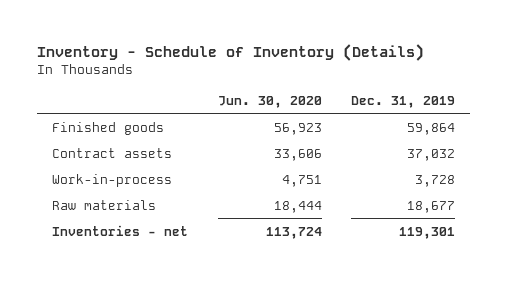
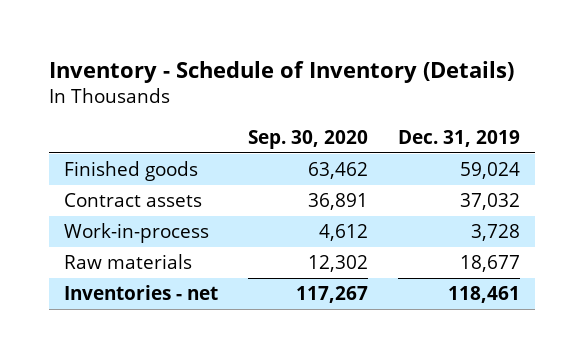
[217,95,322,108] Jun. 30, 2020 -> none
none -> [248,129,369,149] Sep. 30, 2020
[407,122,456,135] 59,864 -> [460,162,521,180] 59,024
[399,226,456,239] 119,301 -> [448,286,521,304] 118,461

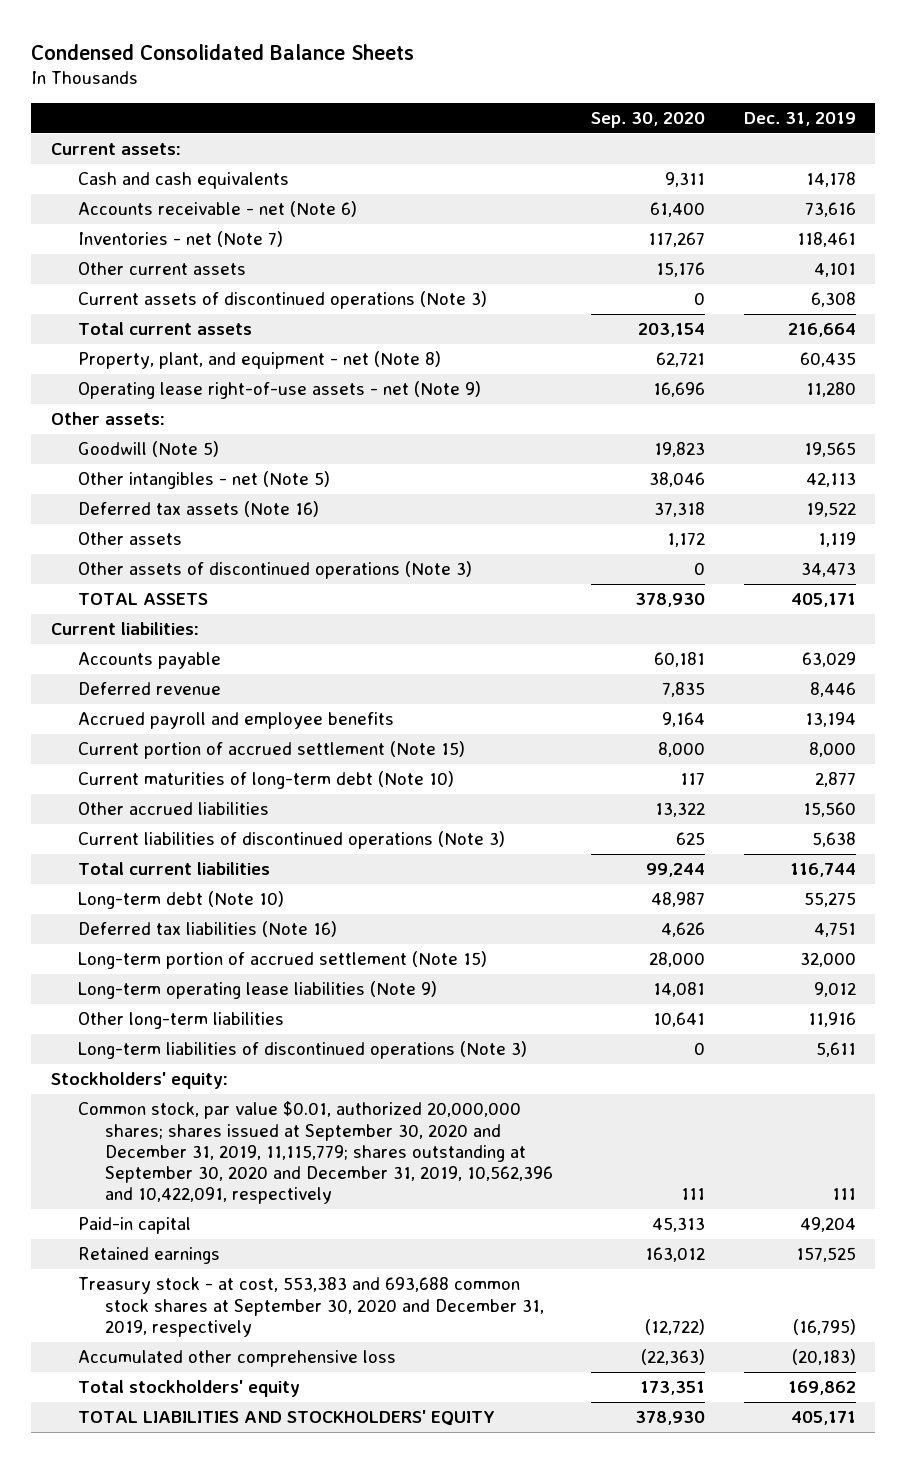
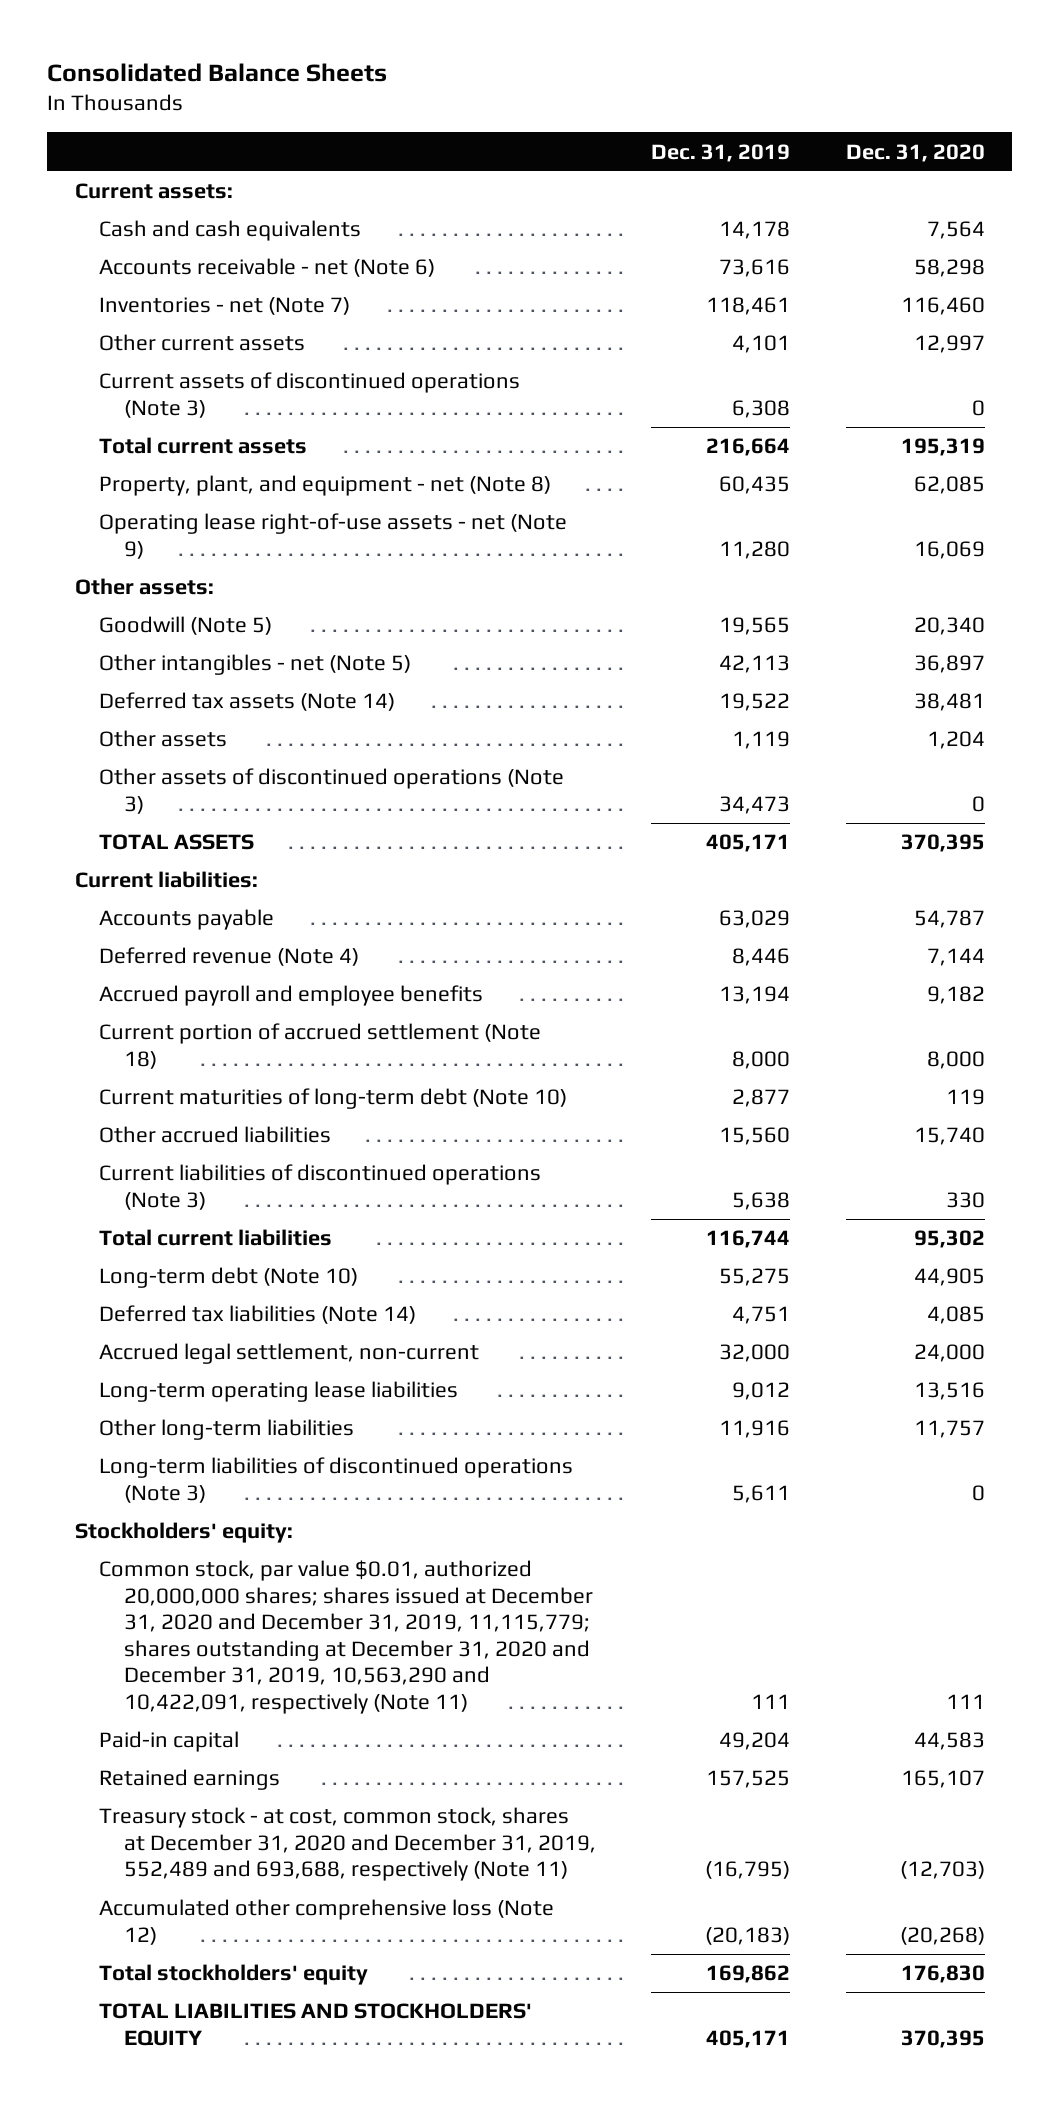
[31,43,415,60] Condensed Consolidated Balance Sheets -> [46,62,387,82] Consolidated Balance Sheets
[591,111,706,128] Sep. 30, 2020 -> none
none -> [845,143,985,162] Dec. 31, 2020
[77,501,319,518] Deferred tax assets (Note 16) -> [99,692,396,712] Deferred tax assets (Note 14)
[77,682,221,696] Deferred revenue -> [99,947,360,967] Deferred revenue (Note 4)
[77,741,465,760] Current portion of accrued settlement (Note 15) -> [99,1023,542,1069] Current portion of accrued settlement (Note 18)
[77,921,337,938] Deferred tax liabilities (Note 16) -> [99,1305,417,1325] Deferred tax liabilities (Note 14)
[77,951,487,970] Long-term portion of accrued settlement (Note 15) -> [99,1343,480,1365] Accrued legal settlement, non-current
[77,981,437,1000] Long-term operating lease liabilities (Note 9) -> [99,1381,459,1403] Long-term operating lease liabilities
[77,1101,553,1205] Common stock, par value $0.01, authorized 20,000,000 shares; shares issued at September 30, 2020 and December 31, 2019, 11,115,779; shares outstanding at September 30, 2020 and December 31, 2019, 10,562,396 and 10,422,091, respectively -> [99,1560,593,1714] Common stock, par value $0.01, authorized 20,000,000 shares; shares issued at December 31, 2020 and December 31, 2019, 11,115,779; shares outstanding at December 31, 2020 and December 31, 2019, 10,563,290 and 10,422,091, respectively (Note 11)
[77,1277,544,1337] Treasury stock - at cost, 553,383 and 693,688 common stock shares at September 30, 2020 and December 31, 2019, respectively -> [99,1807,596,1882] Treasury stock - at cost, common stock, shares at December 31, 2020 and December 31, 2019, 552,489 and 693,688, respectively (Note 11)
[77,1350,396,1368] Accumulated other comprehensive loss -> [99,1899,555,1945] Accumulated other comprehensive loss (Note 12)

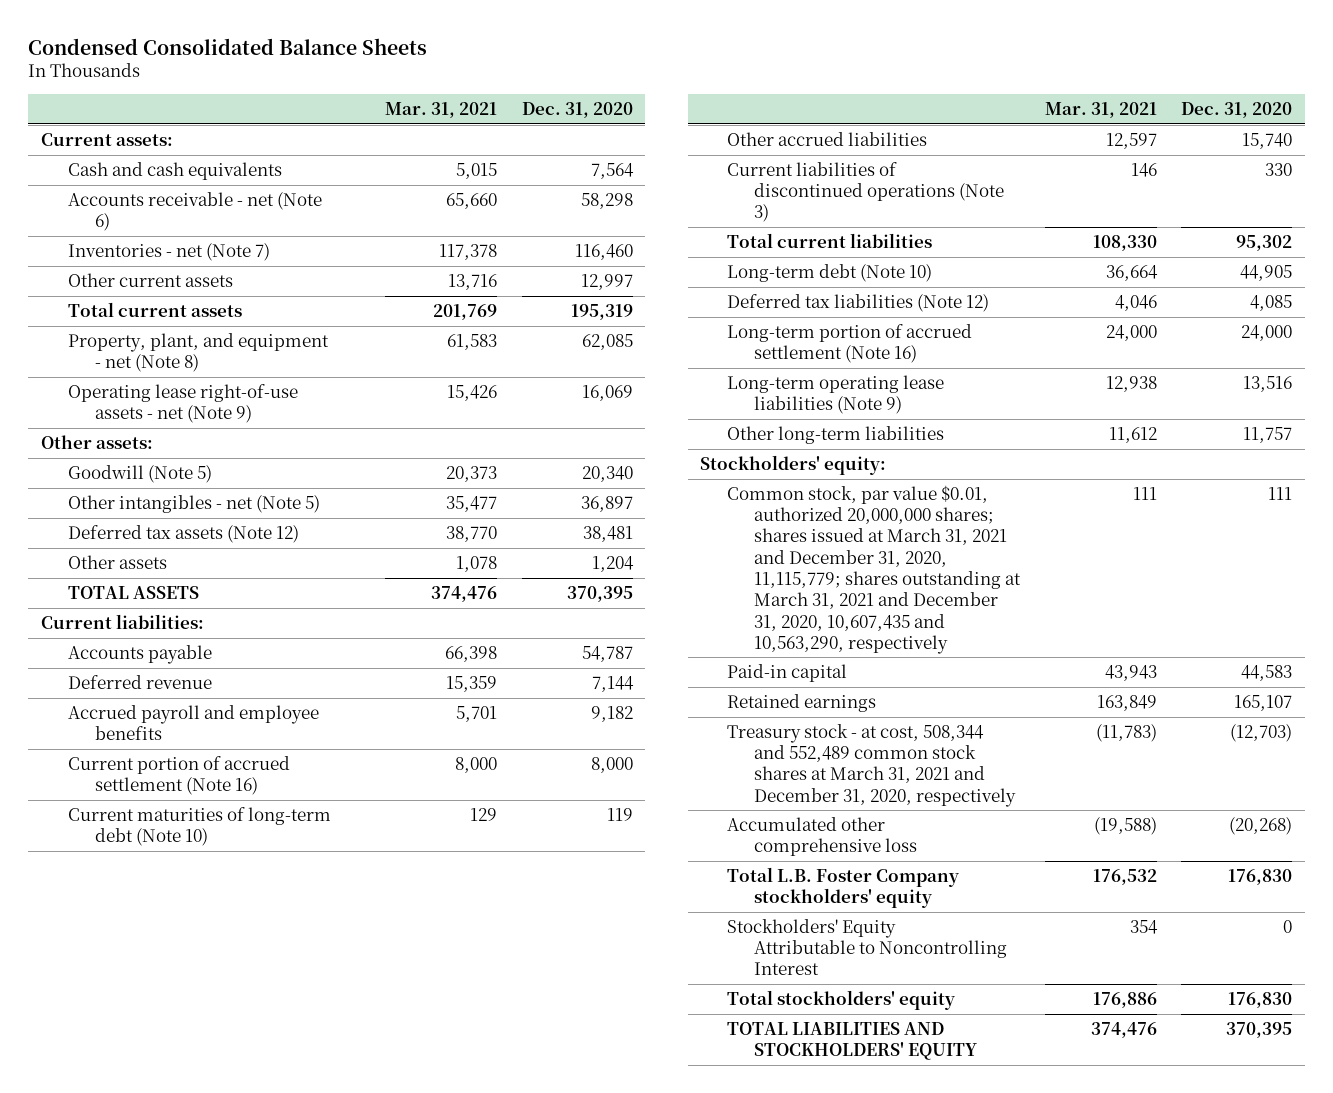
[46,62,387,82] Consolidated Balance Sheets -> [28,37,428,55] Condensed Consolidated Balance Sheets
[651,143,791,162] Dec. 31, 2019 -> none
none -> [385,102,498,119] Mar. 31, 2021
[99,372,521,418] Current assets of discontinued operations (Note 3) -> none
[99,692,396,712] Deferred tax assets (Note 14) -> [67,524,299,543] Deferred tax assets (Note 12)
[99,768,565,814] Other assets of discontinued operations (Note 3) -> none
[99,947,360,967] Deferred revenue (Note 4) -> [67,674,212,689] Deferred revenue
[99,1023,542,1069] Current portion of accrued settlement (Note 18) -> [67,755,290,796] Current portion of accrued settlement (Note 16)
[99,1305,417,1325] Deferred tax liabilities (Note 14) -> [726,293,989,312] Deferred tax liabilities (Note 12)
[99,1343,480,1365] Accrued legal settlement, non-current -> [726,323,972,364] Long-term portion of accrued settlement (Note 16)
[99,1381,459,1403] Long-term operating lease liabilities -> [726,374,944,415] Long-term operating lease liabilities (Note 9)
[99,1457,574,1503] Long-term liabilities of discontinued operations (Note 3) -> none
[99,1560,593,1714] Common stock, par value $0.01, authorized 20,000,000 shares; shares issued at December 31, 2020 and December 31, 2019, 11,115,779; shares outstanding at December 31, 2020 and December 31, 2019, 10,563,290 and 10,422,091, respectively (Note 11) -> [726,484,1021,654] Common stock, par value $0.01, authorized 20,000,000 shares; shares issued at March 31, 2021 and December 31, 2020, 11,115,779; shares outstanding at March 31, 2021 and December 31, 2020, 10,607,435 and 10,563,290, respectively
[99,1807,596,1882] Treasury stock - at cost, common stock, shares at December 31, 2020 and December 31, 2019, 552,489 and 693,688, respectively (Note 11) -> [726,723,1016,807] Treasury stock - at cost, 508,344 and 552,489 common stock shares at March 31, 2021 and December 31, 2020, respectively
[99,1899,555,1945] Accumulated other comprehensive loss (Note 12) -> [726,816,917,857] Accumulated other comprehensive loss
none -> [726,866,959,909] Total L.B. Foster Company stockholders' equity
none -> [726,918,1007,976] Stockholders' Equity Attributable to Noncontrolling Interest

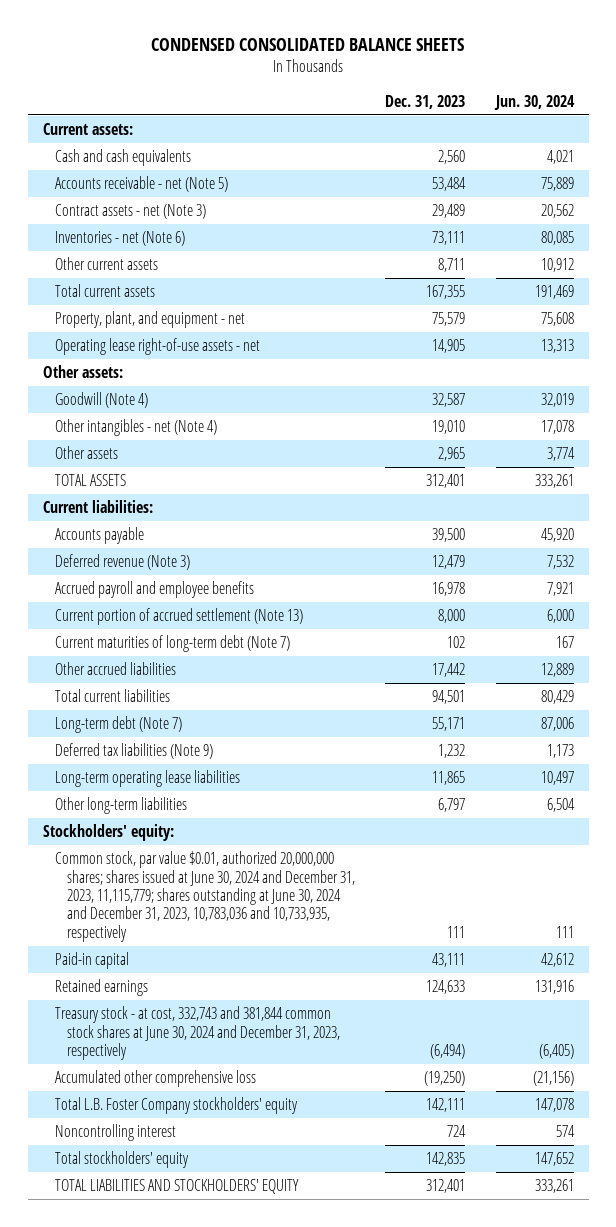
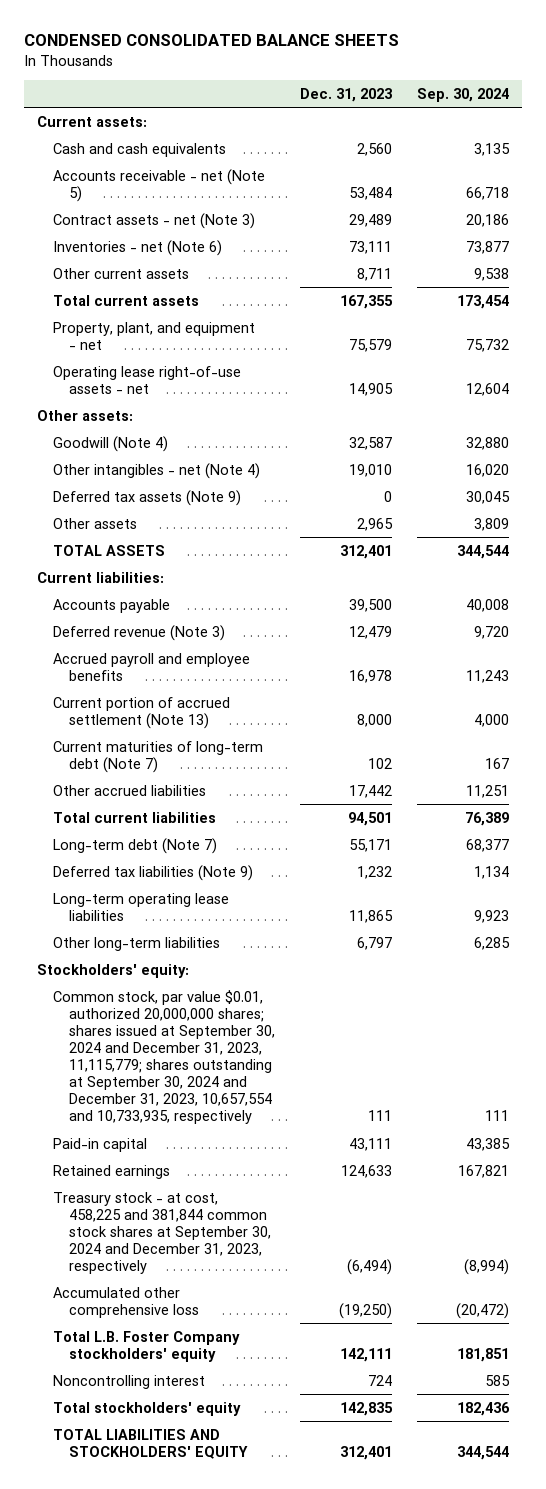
[493,94,575,110] Jun. 30, 2024 -> none
none -> [417,87,510,102] Sep. 30, 2024
none -> [52,489,241,506] Deferred tax assets (Note 9)
[54,851,355,942] Common stock, par value $0.01, authorized 20,000,000 shares; shares issued at June 30, 2024 and December 31, 2023, 11,115,779; shares outstanding at June 30, 2024 and December 31, 2023, 10,783,036 and 10,733,935, respectively -> [52,989,276,1125] Common stock, par value $0.01, authorized 20,000,000 shares; shares issued at September 30, 2024 and December 31, 2023, 11,115,779; shares outstanding at September 30, 2024 and December 31, 2023, 10,657,554 and 10,733,935, respectively
[54,1006,340,1060] Treasury stock - at cost, 332,743 and 381,844 common stock shares at June 30, 2024 and December 31, 2023, respectively -> [52,1191,272,1274] Treasury stock - at cost, 458,225 and 381,844 common stock shares at September 30, 2024 and December 31, 2023, respectively

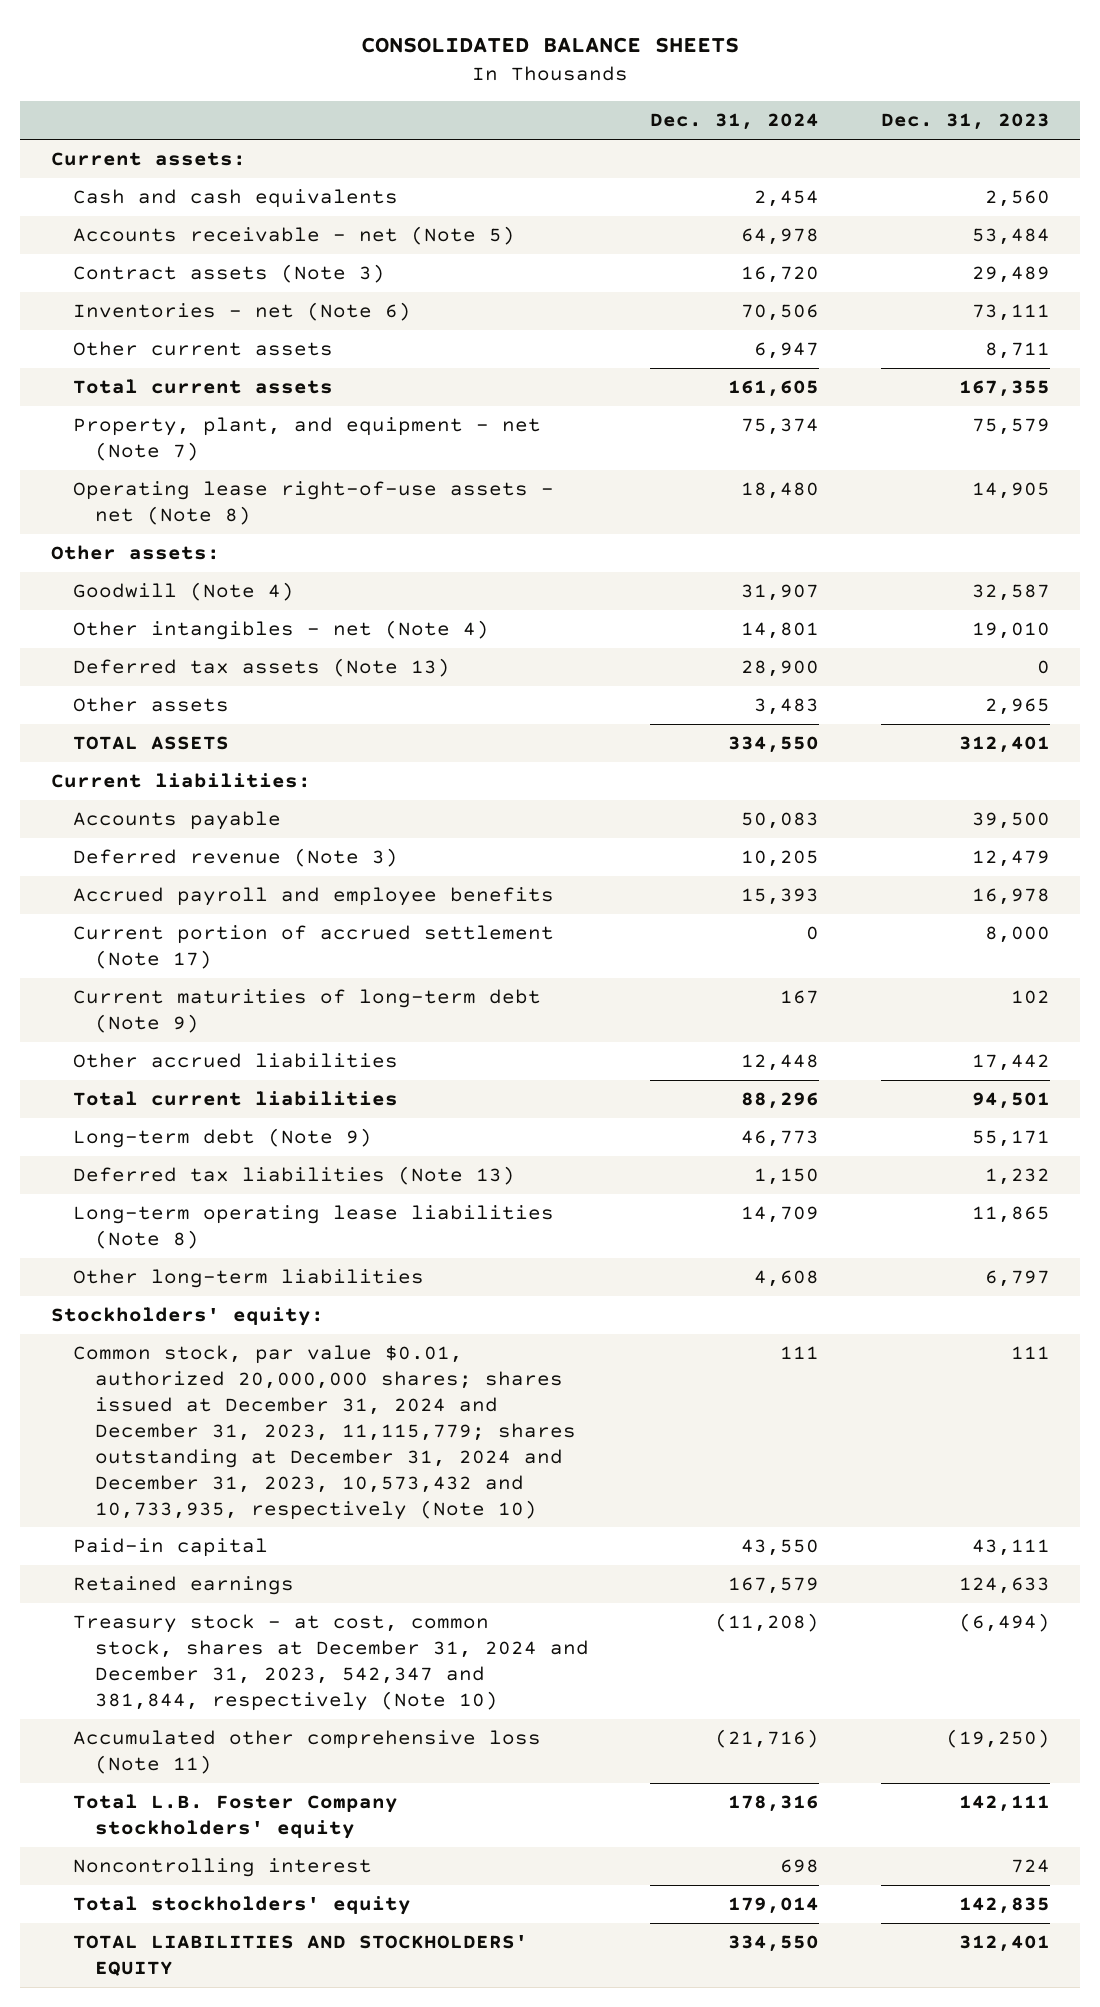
[24,34,400,47] CONDENSED CONSOLIDATED BALANCE SHEETS -> [361,37,740,54] CONSOLIDATED BALANCE SHEETS
[417,87,510,102] Sep. 30, 2024 -> none
none -> [650,113,820,131] Dec. 31, 2024
[52,212,255,229] Contract assets - net (Note 3) -> [72,264,385,284] Contract assets (Note 3)
[52,321,255,350] Property, plant, and equipment - net -> [72,417,541,462] Property, plant, and equipment - net (Note 7)
[52,365,241,394] Operating lease right-of-use assets - net -> [72,481,554,526] Operating lease right-of-use assets - net (Note 8)
[52,489,241,506] Deferred tax assets (Note 9) -> [72,658,450,678] Deferred tax assets (Note 13)
[52,696,230,729] Current portion of accrued settlement (Note 13) -> [72,925,554,970] Current portion of accrued settlement (Note 17)
[52,740,263,773] Current maturities of long-term debt (Note 7) -> [72,989,541,1034] Current maturities of long-term debt (Note 9)
[52,837,217,854] Long-term debt (Note 7) -> [72,1128,372,1149] Long-term debt (Note 9)
[52,864,253,881] Deferred tax liabilities (Note 9) -> [72,1166,515,1186] Deferred tax liabilities (Note 13)
[52,892,229,921] Long-term operating lease liabilities -> [72,1205,554,1250] Long-term operating lease liabilities (Note 8)
[52,989,276,1125] Common stock, par value $0.01, authorized 20,000,000 shares; shares issued at September 30, 2024 and December 31, 2023, 11,115,779; shares outstanding at September 30, 2024 and December 31, 2023, 10,657,554 and 10,733,935, respectively -> [72,1345,576,1520] Common stock, par value $0.01, authorized 20,000,000 shares; shares issued at December 31, 2024 and December 31, 2023, 11,115,779; shares outstanding at December 31, 2024 and December 31, 2023, 10,573,432 and 10,733,935, respectively (Note 10)
[52,1191,272,1274] Treasury stock - at cost, 458,225 and 381,844 common stock shares at September 30, 2024 and December 31, 2023, respectively -> [72,1614,589,1711] Treasury stock - at cost, common stock, shares at December 31, 2024 and December 31, 2023, 542,347 and 381,844, respectively (Note 10)
[52,1286,200,1318] Accumulated other comprehensive loss -> [72,1730,541,1775] Accumulated other comprehensive loss (Note 11)

